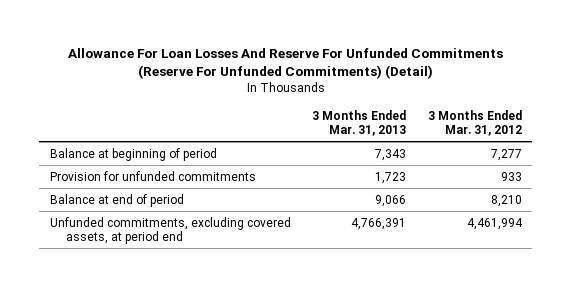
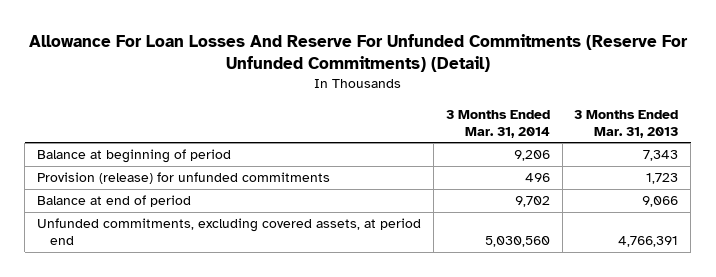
[427,109,522,136] 3 Months Ended Mar. 31, 2012 -> none
none -> [445,109,550,138] 3 Months Ended Mar. 31, 2014
[50,170,257,181] Provision for unfunded commitments -> [37,172,331,185] Provision (release) for unfunded commitments

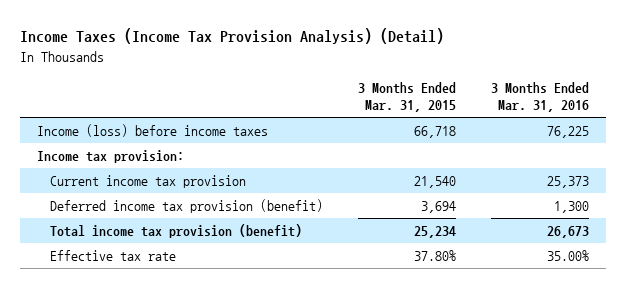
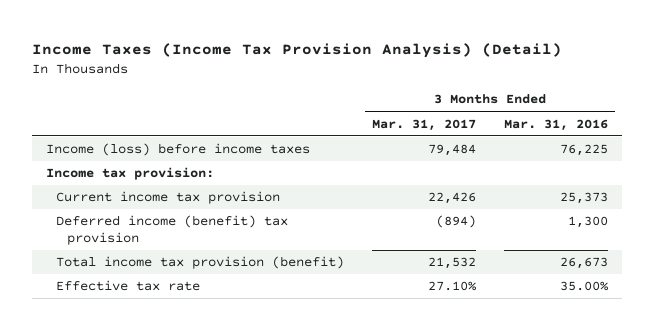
[357,81,456,113] 3 Months Ended Mar. 31, 2015 -> none
none -> [372,118,477,131] Mar. 31, 2017
[50,199,324,214] Deferred income tax provision (benefit) -> [56,215,289,245] Deferred income (benefit) tax provision

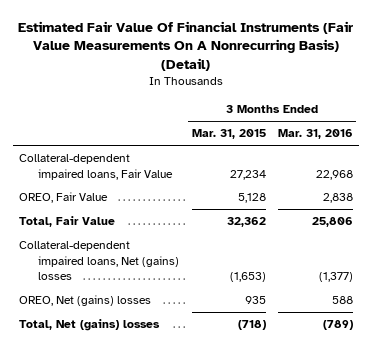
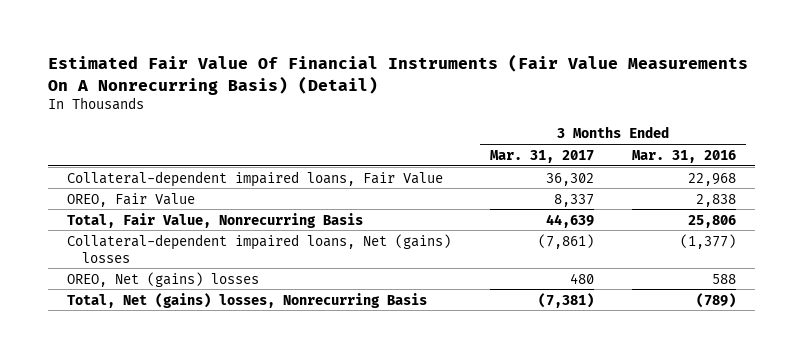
[191,129,266,140] Mar. 31, 2015 -> none
none -> [489,149,594,163] Mar. 31, 2017
[19,216,116,228] Total, Fair Value -> [67,212,364,228] Total, Fair Value, Nonrecurring Basis
[19,319,161,332] Total, Net (gains) losses -> [67,292,428,308] Total, Net (gains) losses, Nonrecurring Basis

